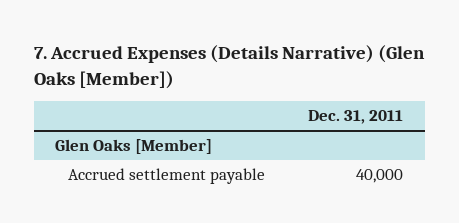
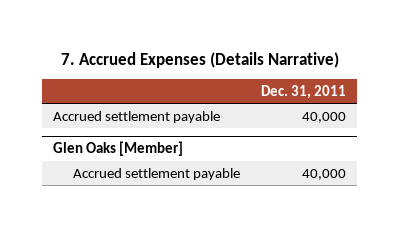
[33,45,425,89] 7. Accrued Expenses (Details Narrative) (Glen Oaks [Member]) -> [60,51,339,68] 7. Accrued Expenses (Details Narrative)
none -> [52,110,220,123] Accrued settlement payable

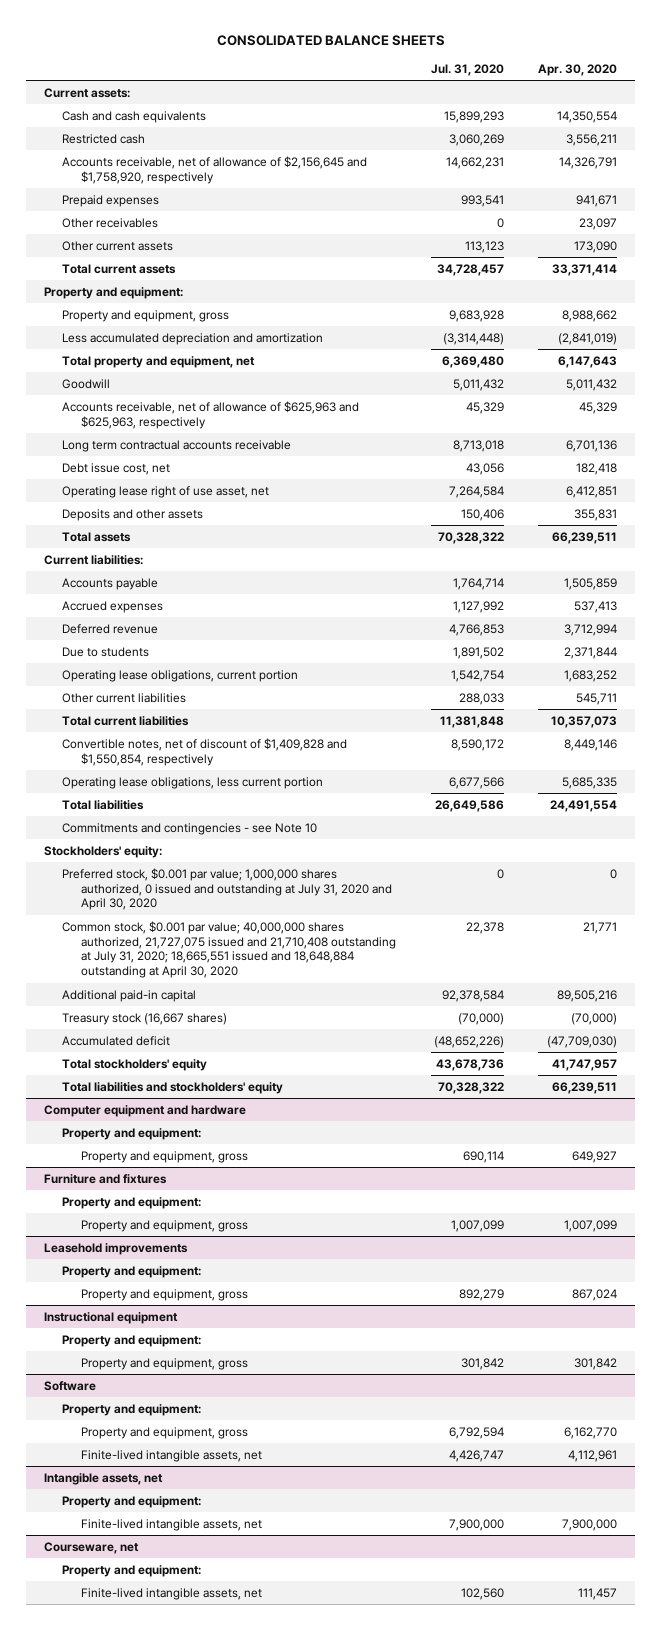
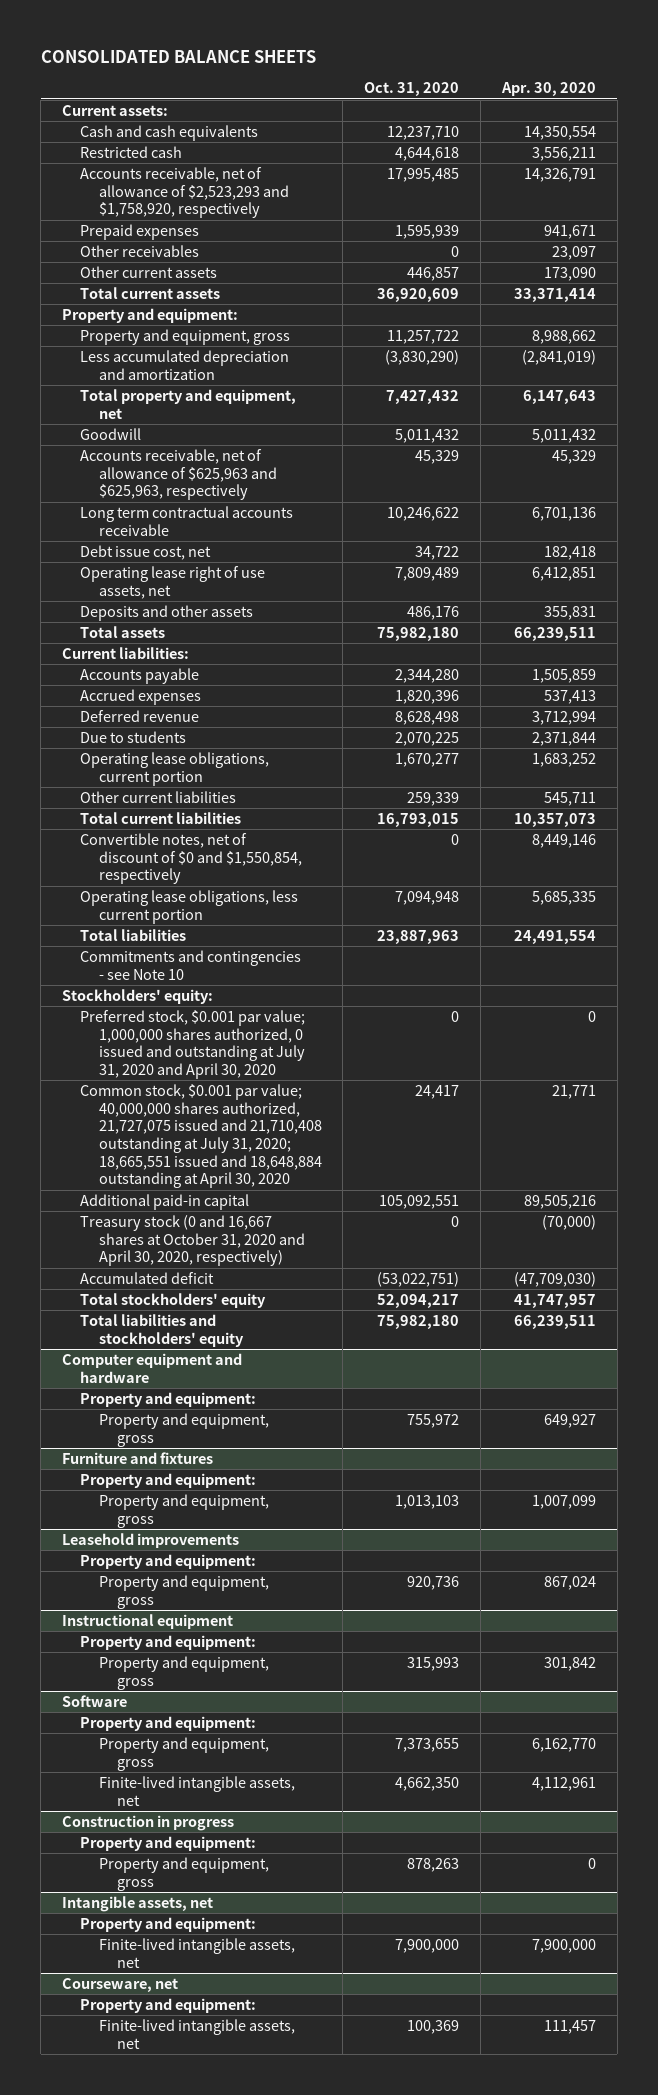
[430,63,504,76] Jul. 31, 2020 -> none
none -> [364,82,460,97] Oct. 31, 2020
[62,155,368,184] Accounts receivable, net of allowance of $2,156,645 and $1,758,920, respectively -> [80,166,289,219] Accounts receivable, net of allowance of $2,523,293 and $1,758,920, respectively
[62,485,270,498] Operating lease right of use asset, net -> [80,565,266,599] Operating lease right of use assets, net
[62,737,348,766] Convertible notes, net of discount of $1,409,828 and $1,550,854, respectively -> [80,832,302,885] Convertible notes, net of discount of $0 and $1,550,854, respectively
[62,1012,228,1025] Treasury stock (16,667 shares) -> [80,1214,305,1267] Treasury stock (0 and 16,667 shares at October 31, 2020 and April 30, 2020, respectively)
none -> [62,1814,235,1831] Construction in progress
none -> [80,1835,257,1851] Property and equipment:
none -> [98,1856,269,1891] Property and equipment, gross

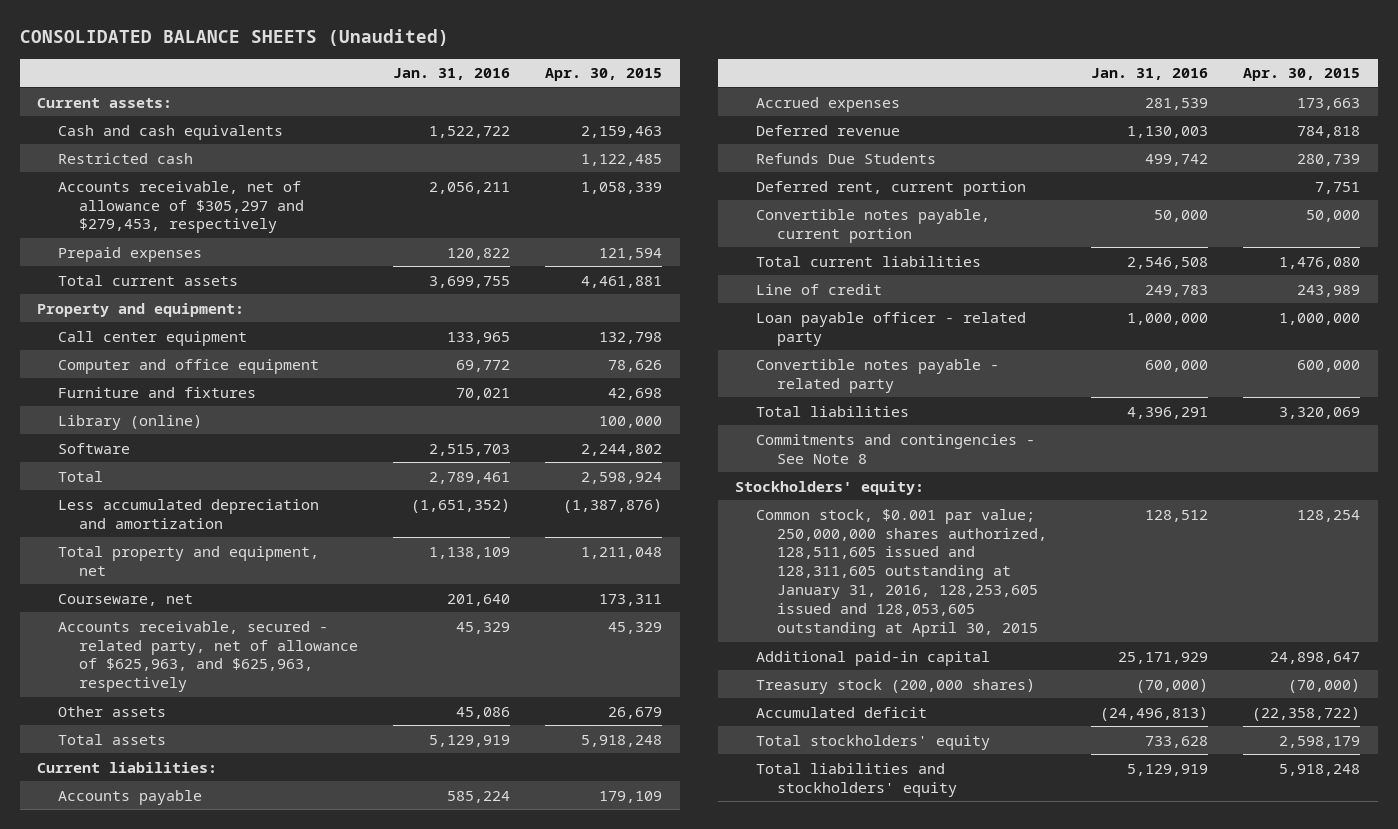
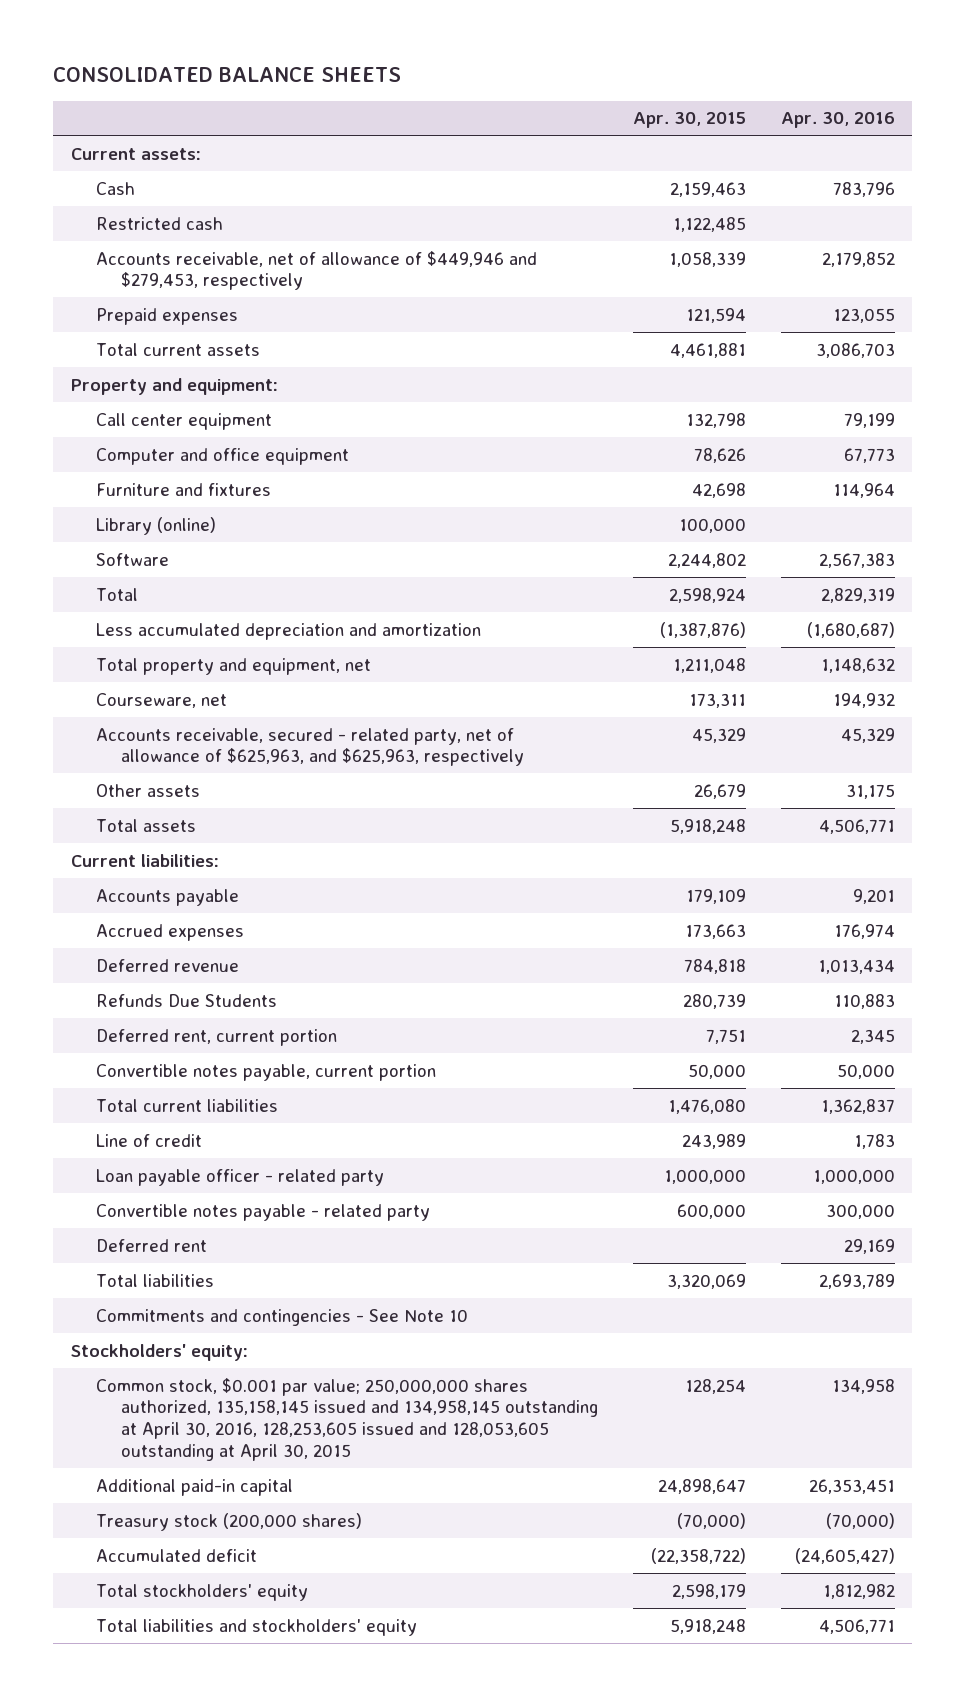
[19,29,449,47] CONSOLIDATED BALANCE SHEETS (Unaudited) -> [53,67,402,83] CONSOLIDATED BALANCE SHEETS
[392,68,510,81] Jan. 31, 2016 -> none
none -> [780,112,895,129] Apr. 30, 2016
[58,124,284,140] Cash and cash equivalents -> [95,181,135,195] Cash
[58,180,304,234] Accounts receivable, net of allowance of $305,297 and $279,453, respectively -> [95,250,537,291] Accounts receivable, net of allowance of $449,946 and $279,453, respectively
none -> [95,1238,207,1252] Deferred rent
[756,433,1036,464] Commitments and contingencies - See Note 8 -> [95,1308,468,1326] Commitments and contingencies - See Note 10
[756,508,1047,638] Common stock, $0.001 par value; 250,000,000 shares authorized, 128,511,605 issued and 128,311,605 outstanding at January 31, 2016, 128,253,605 issued and 128,053,605 outstanding at April 30, 2015 -> [95,1377,598,1461] Common stock, $0.001 par value; 250,000,000 shares authorized, 135,158,145 issued and 134,958,145 outstanding at April 30, 2016, 128,253,605 issued and 128,053,605 outstanding at April 30, 2015

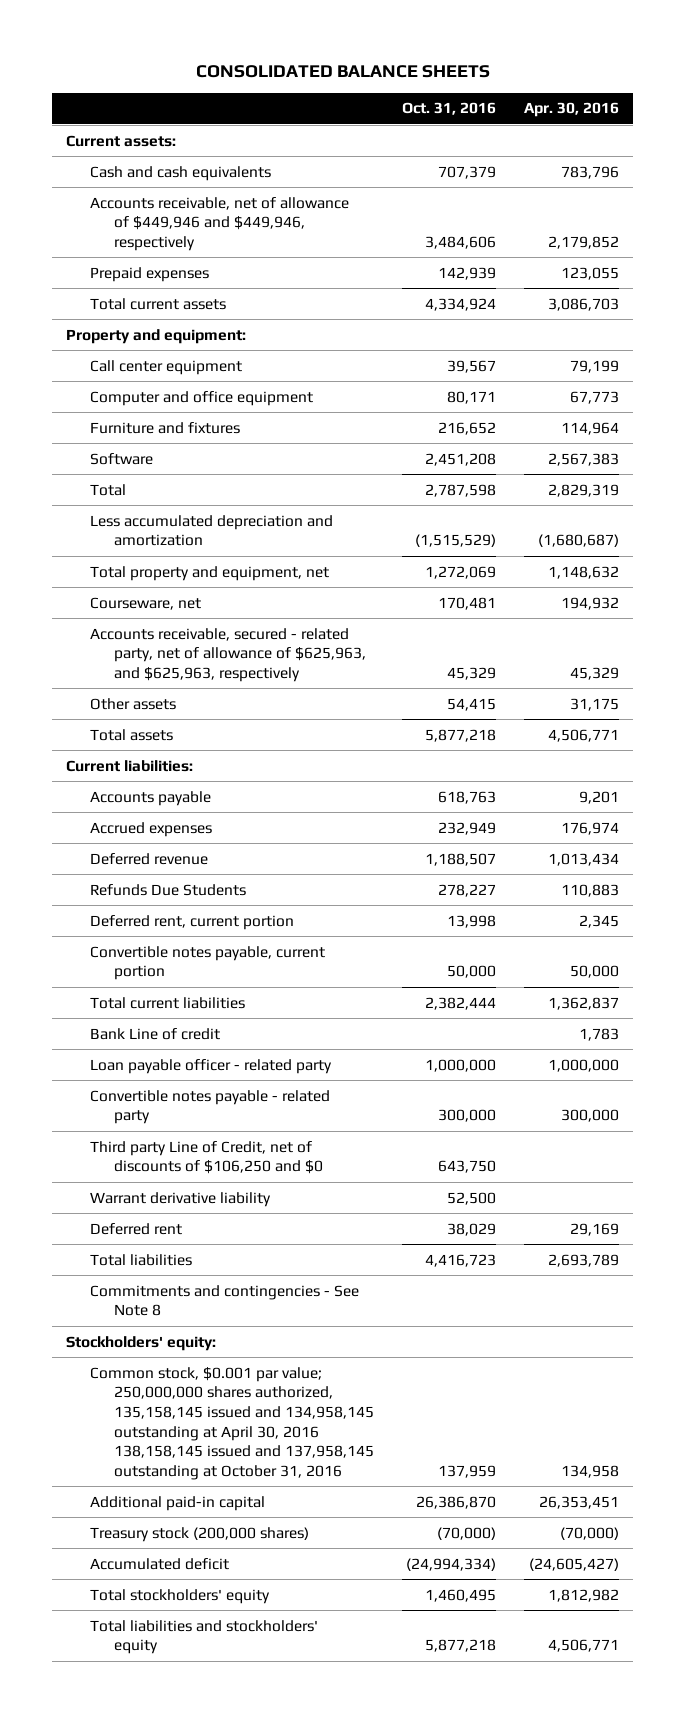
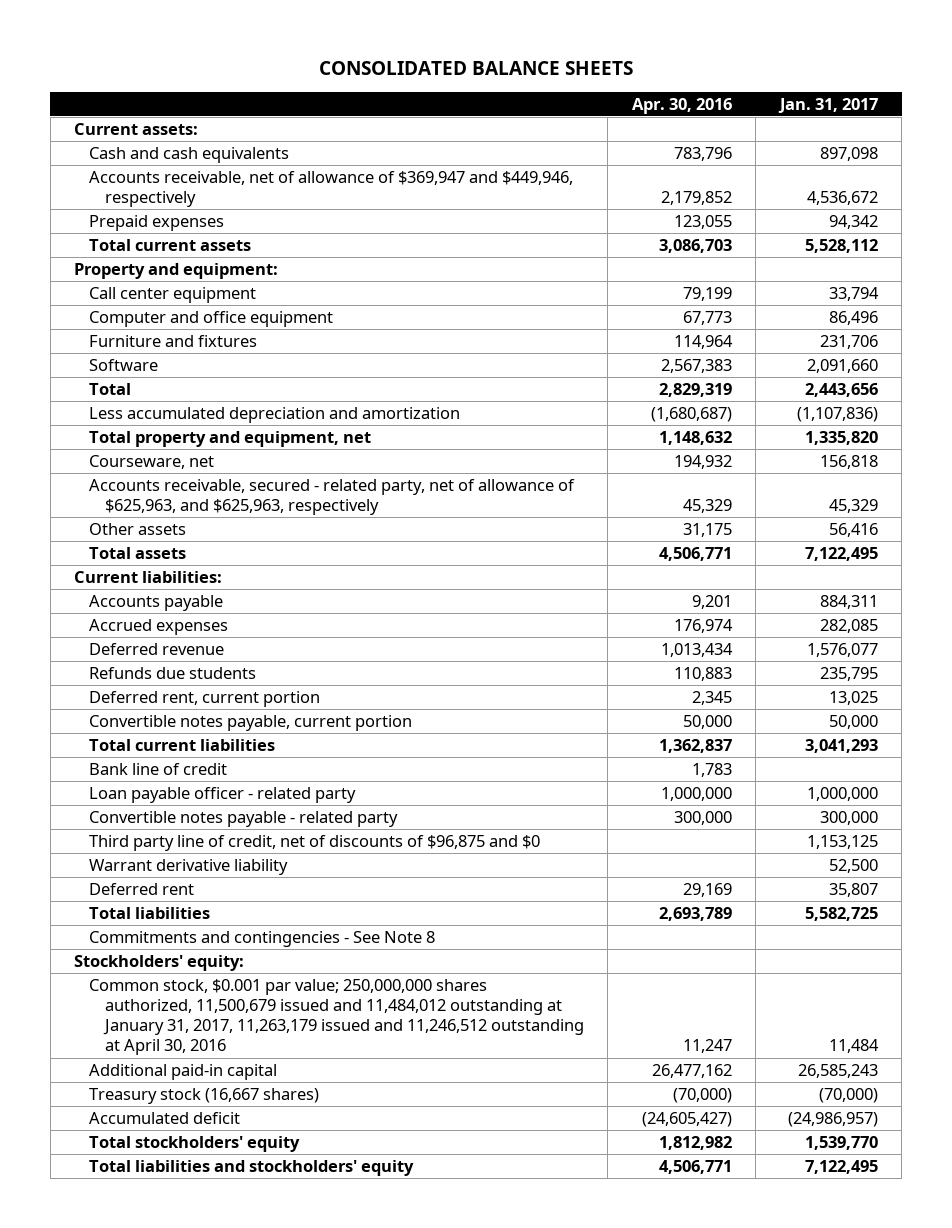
[402,102,497,116] Oct. 31, 2016 -> none
none -> [777,97,878,113] Jan. 31, 2017
[90,196,350,251] Accounts receivable, net of allowance of $449,946 and $449,946, respectively -> [89,170,574,208] Accounts receivable, net of allowance of $369,947 and $449,946, respectively
[90,883,247,896] Refunds Due Students -> [89,666,257,679] Refunds due students
[90,1027,221,1040] Bank Line of credit -> [89,762,228,775] Bank line of credit
[90,1140,324,1175] Third party Line of Credit, net of discounts of $106,250 and $0 -> [89,834,541,851] Third party line of credit, net of discounts of $96,875 and $0
[90,1366,375,1480] Common stock, $0.001 par value; 250,000,000 shares authorized, 135,158,145 issued and 134,958,145 outstanding at April 30, 2016 138,158,145 issued and 137,958,145 outstanding at October 31, 2016 -> [89,978,584,1056] Common stock, $0.001 par value; 250,000,000 shares authorized, 11,500,679 issued and 11,484,012 outstanding at January 31, 2017, 11,263,179 issued and 11,246,512 outstanding at April 30, 2016
[561,1464,620,1478] 134,958 -> [682,1039,732,1054] 11,247
[539,1495,620,1509] 26,353,451 -> [651,1063,732,1078] 26,477,162
[90,1526,310,1542] Treasury stock (200,000 shares) -> [89,1087,320,1104] Treasury stock (16,667 shares)

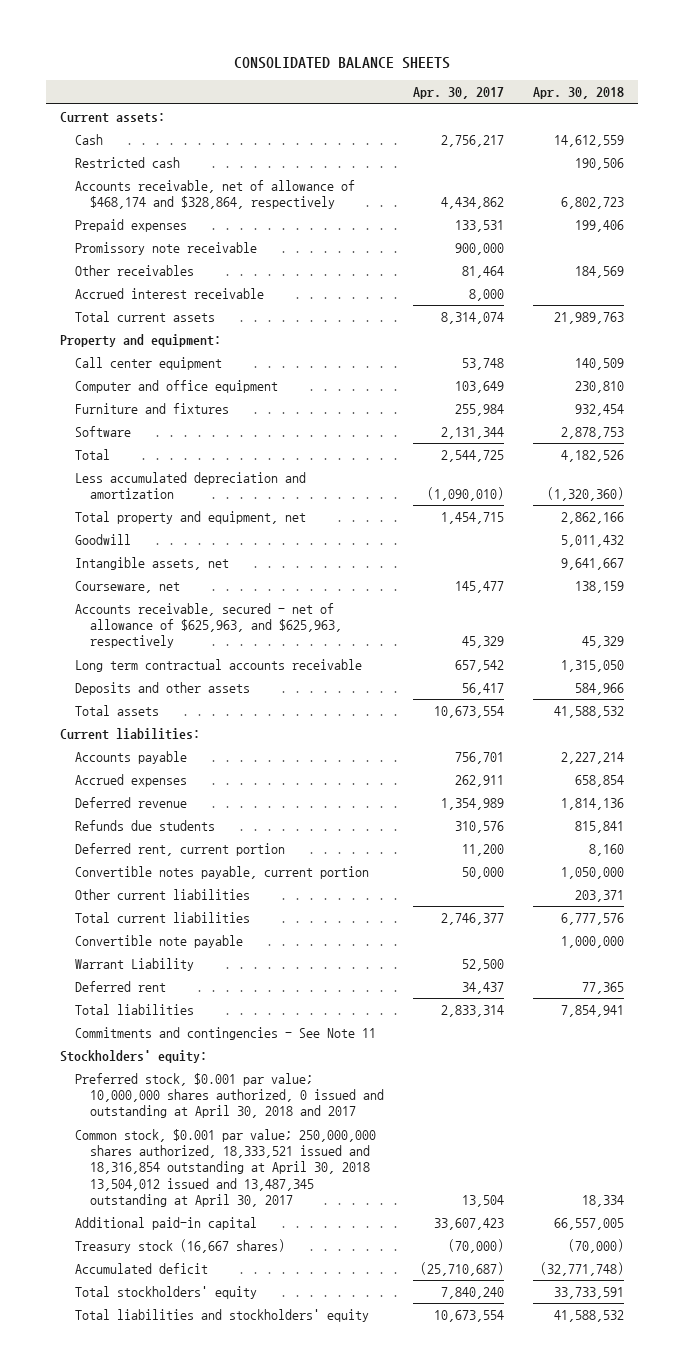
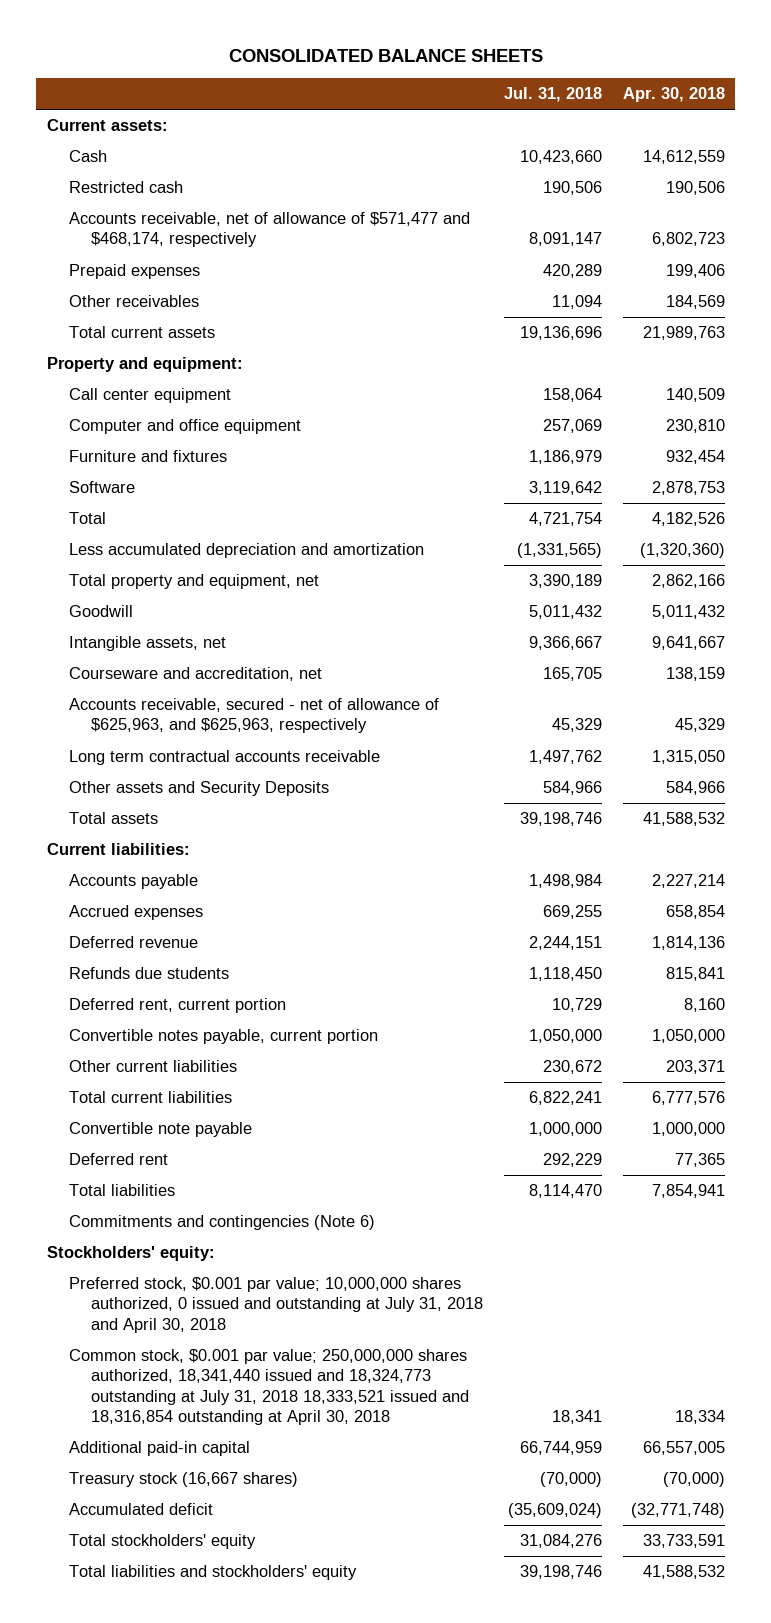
[413,87,505,100] Apr. 30, 2017 -> none
none -> [503,87,602,103] Jul. 31, 2018
[75,179,356,210] Accounts receivable, net of allowance of $468,174 and $328,864, respectively -> [69,212,471,248] Accounts receivable, net of allowance of $571,477 and $468,174, respectively
[75,241,258,255] Promissory note receivable -> none
[75,287,265,299] Accrued interest receivable -> none
[75,580,181,593] Courseware, net -> [69,667,323,682] Courseware and accreditation, net
[75,681,251,695] Deposits and other assets -> [69,781,330,797] Other assets and Security Deposits
[75,957,195,971] Warrant Liability -> none
[75,1026,377,1040] Commitments and contingencies - See Note 11 -> [69,1215,376,1231] Commitments and contingencies (Note 6)
[75,1072,385,1119] Preferred stock, $0.001 par value; 10,000,000 shares authorized, 0 issued and outstanding at April 30, 2018 and 2017 -> [69,1277,484,1333] Preferred stock, $0.001 par value; 10,000,000 shares authorized, 0 issued and outstanding at July 31, 2018 and April 30, 2018
[75,1128,377,1207] Common stock, $0.001 par value; 250,000,000 shares authorized, 18,333,521 issued and 18,316,854 outstanding at April 30, 2018 13,504,012 issued and 13,487,345 outstanding at April 30, 2017 -> [69,1349,470,1425] Common stock, $0.001 par value; 250,000,000 shares authorized, 18,341,440 issued and 18,324,773 outstanding at July 31, 2018 18,333,521 issued and 18,316,854 outstanding at April 30, 2018

